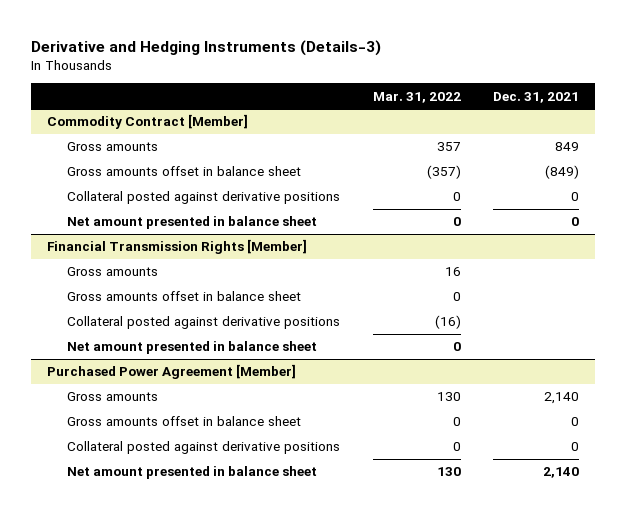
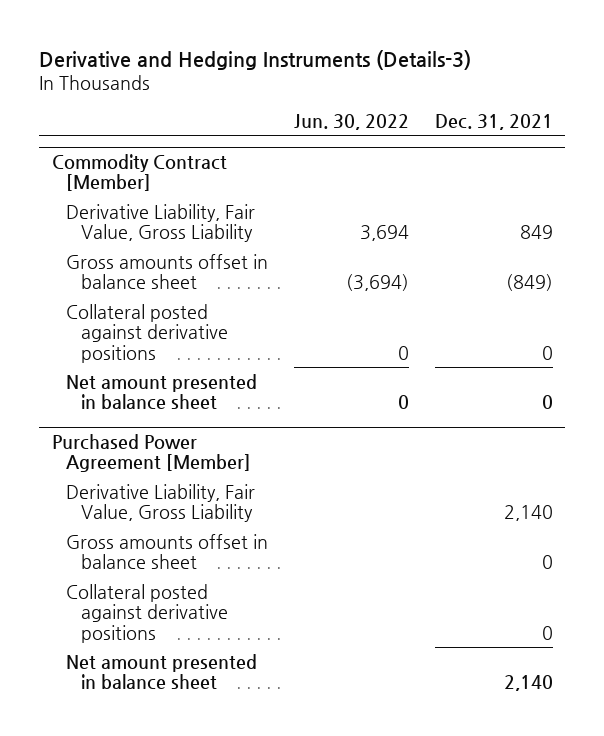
[372,91,461,103] Mar. 31, 2022 -> none
none -> [294,114,410,131] Jun. 30, 2022
[67,142,159,152] Gross amounts -> [66,203,256,243] Derivative Liability, Fair Value, Gross Liability
[46,239,307,255] Financial Transmission Rights [Member] -> none
[67,267,159,277] Gross amounts -> none
[67,291,302,302] Gross amounts offset in balance sheet -> none
[67,316,341,330] Collateral posted against derivative positions -> none
[67,341,318,355] Net amount presented in balance sheet -> none
[67,392,159,402] Gross amounts -> [66,483,256,523] Derivative Liability, Fair Value, Gross Liability

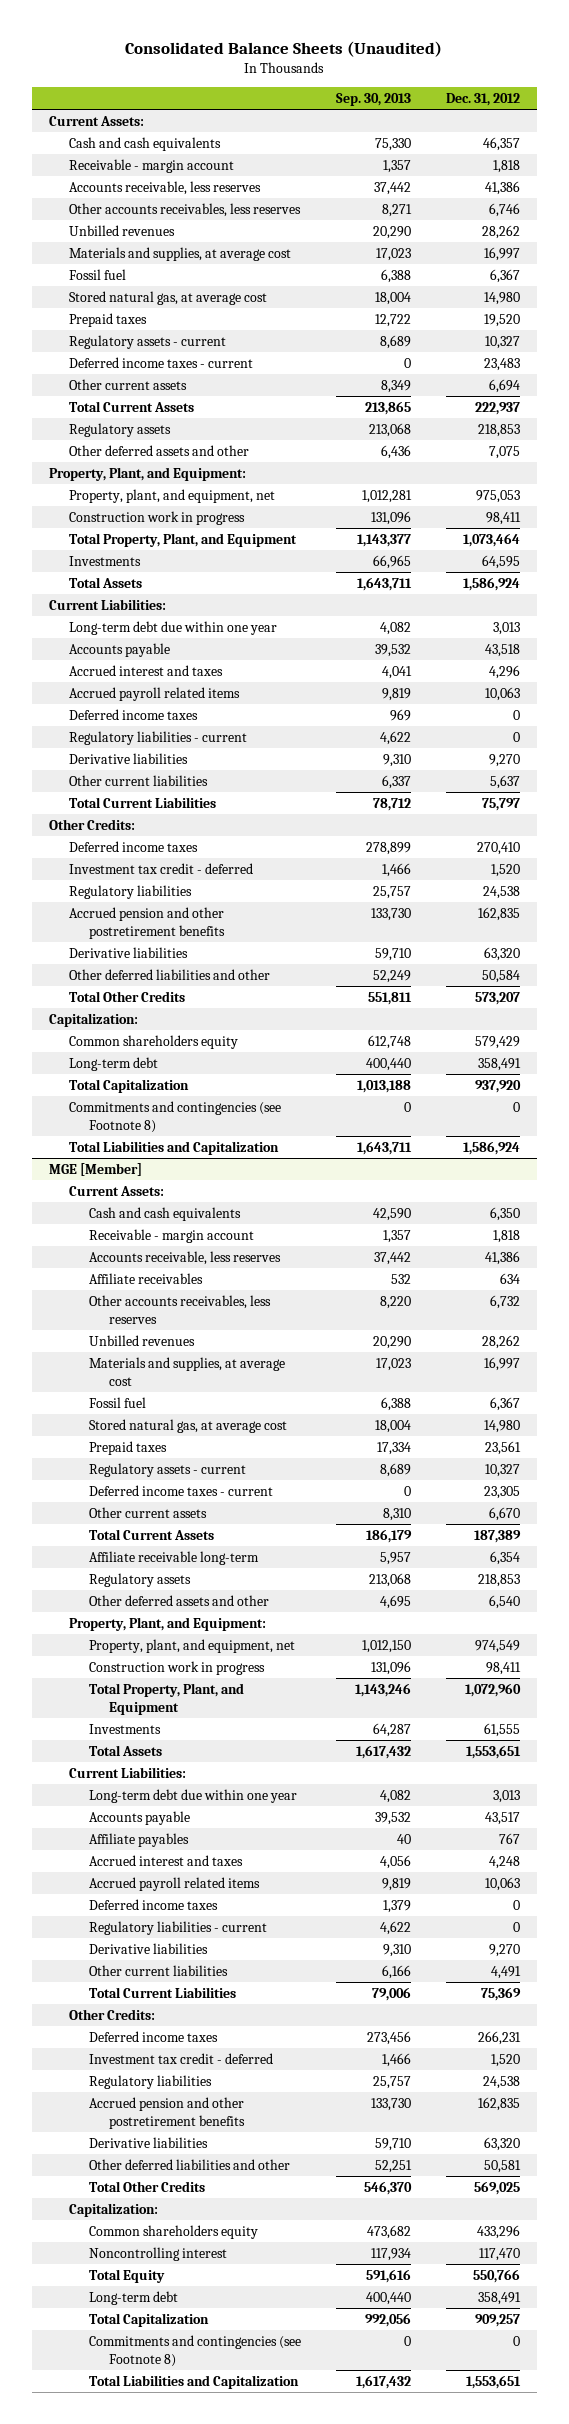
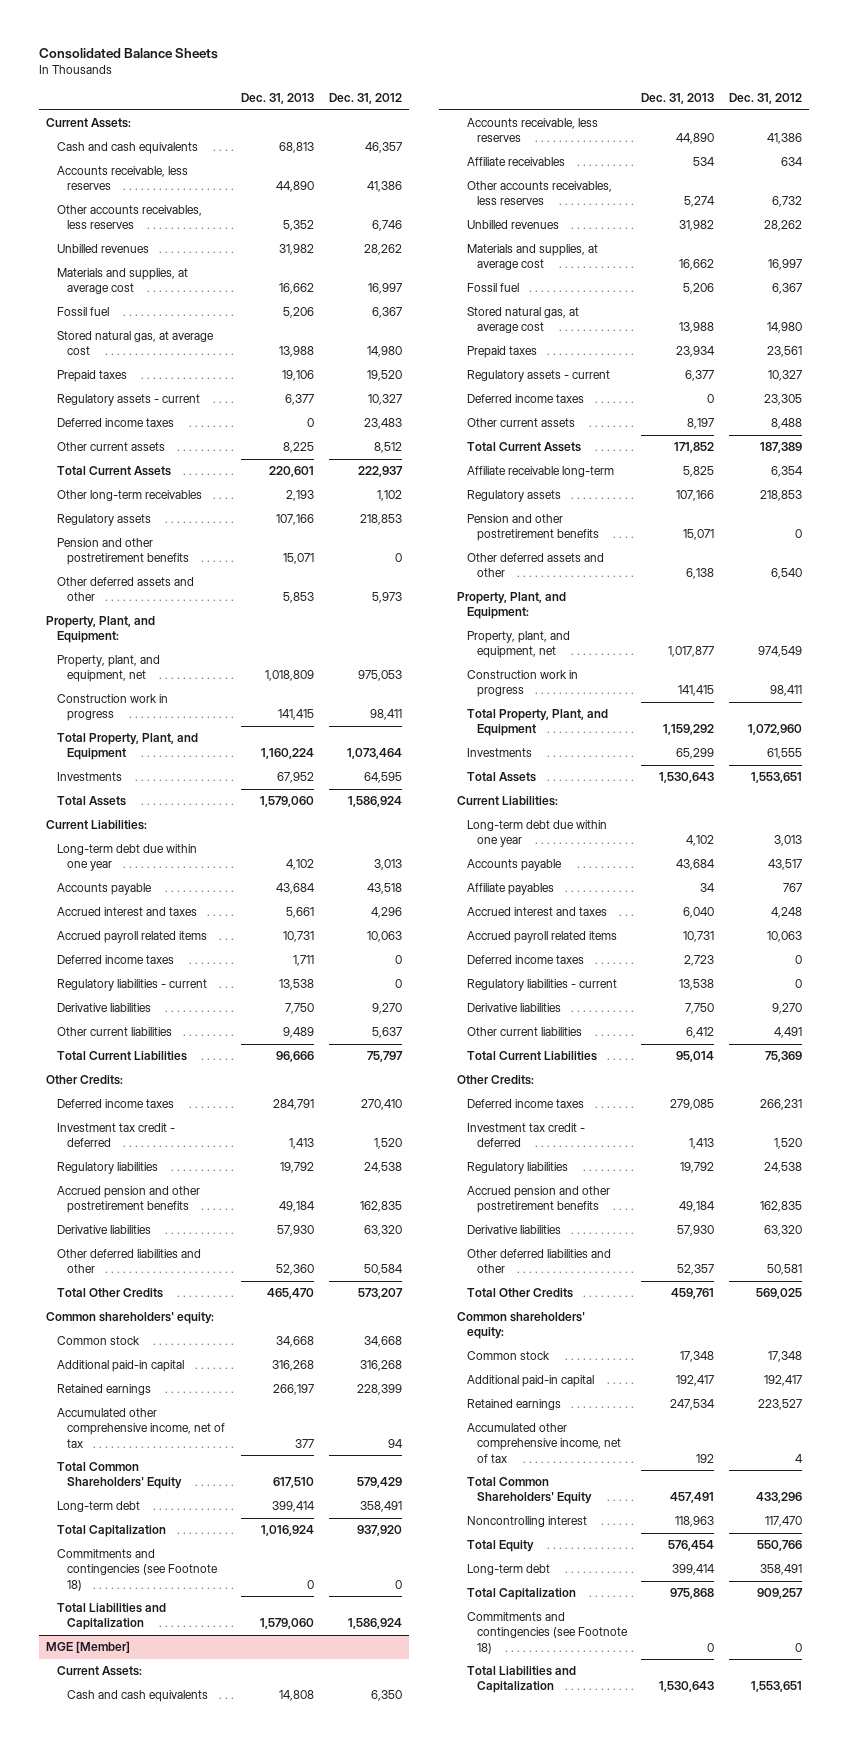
[125,40,443,57] Consolidated Balance Sheets (Unaudited) -> [39,47,219,59] Consolidated Balance Sheets
[335,93,411,107] Sep. 30, 2013 -> none
none -> [241,93,315,105] Dec. 31, 2013
[69,158,235,173] Receivable - margin account -> none
[69,356,254,368] Deferred income taxes - current -> [56,418,174,428] Deferred income taxes
[488,378,520,393] 6,694 -> [374,442,403,454] 8,512
none -> [56,490,202,502] Other long-term receivables
none -> [56,538,189,566] Pension and other postretirement benefits
[488,445,520,459] 7,075 -> [372,592,403,604] 5,973
[49,1012,139,1027] Capitalization: -> none
none -> [46,1312,215,1325] Common shareholders' equity:
none -> [56,1336,140,1346] Common stock
none -> [56,1360,184,1373] Additional paid-in capital
none -> [56,1384,151,1396] Retained earnings
none -> [56,1408,225,1448] Accumulated other comprehensive income, net of tax
[69,1034,239,1049] Common shareholders equity -> [56,1462,182,1490] Total Common Shareholders' Equity
[69,1100,282,1133] Commitments and contingencies (see Footnote 8) -> [56,1549,218,1591] Commitments and contingencies (see Footnote 18)
[89,1228,255,1243] Receivable - margin account -> none
[89,1484,274,1496] Deferred income taxes - current -> [466,394,584,404] Deferred income taxes
[488,1506,520,1521] 6,670 -> [770,418,802,430] 8,488
none -> [466,514,599,542] Pension and other postretirement benefits
[69,2202,159,2217] Capitalization: -> none
none -> [456,1312,585,1340] Common shareholders' equity:
none -> [466,1351,550,1361] Common stock
none -> [466,1375,594,1388] Additional paid-in capital
none -> [466,1399,561,1411] Retained earnings
none -> [466,1423,621,1463] Accumulated other comprehensive income, net of tax
[89,2224,259,2239] Common shareholders equity -> [466,1477,592,1505] Total Common Shareholders' Equity
[89,2334,302,2367] Commitments and contingencies (see Footnote 8) -> [466,1612,628,1654] Commitments and contingencies (see Footnote 18)

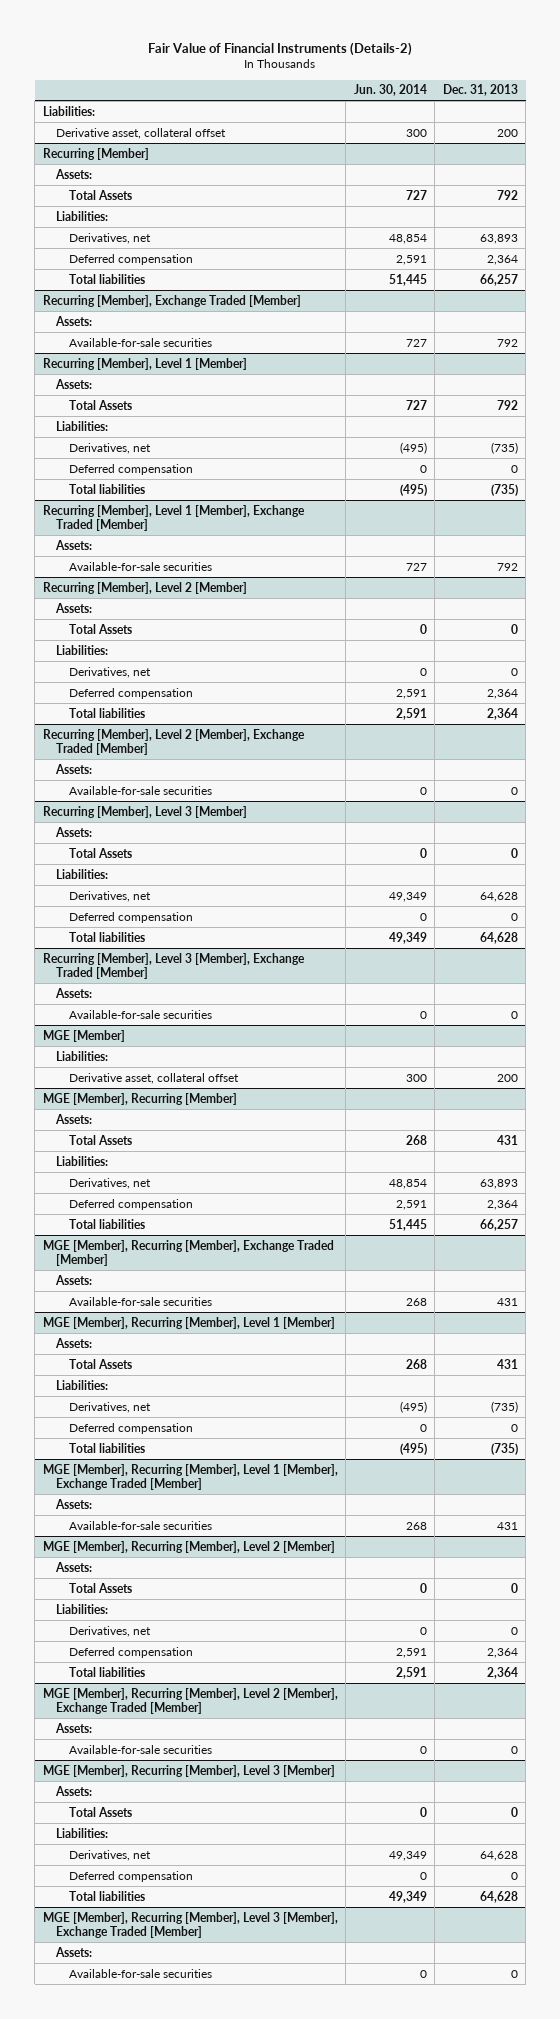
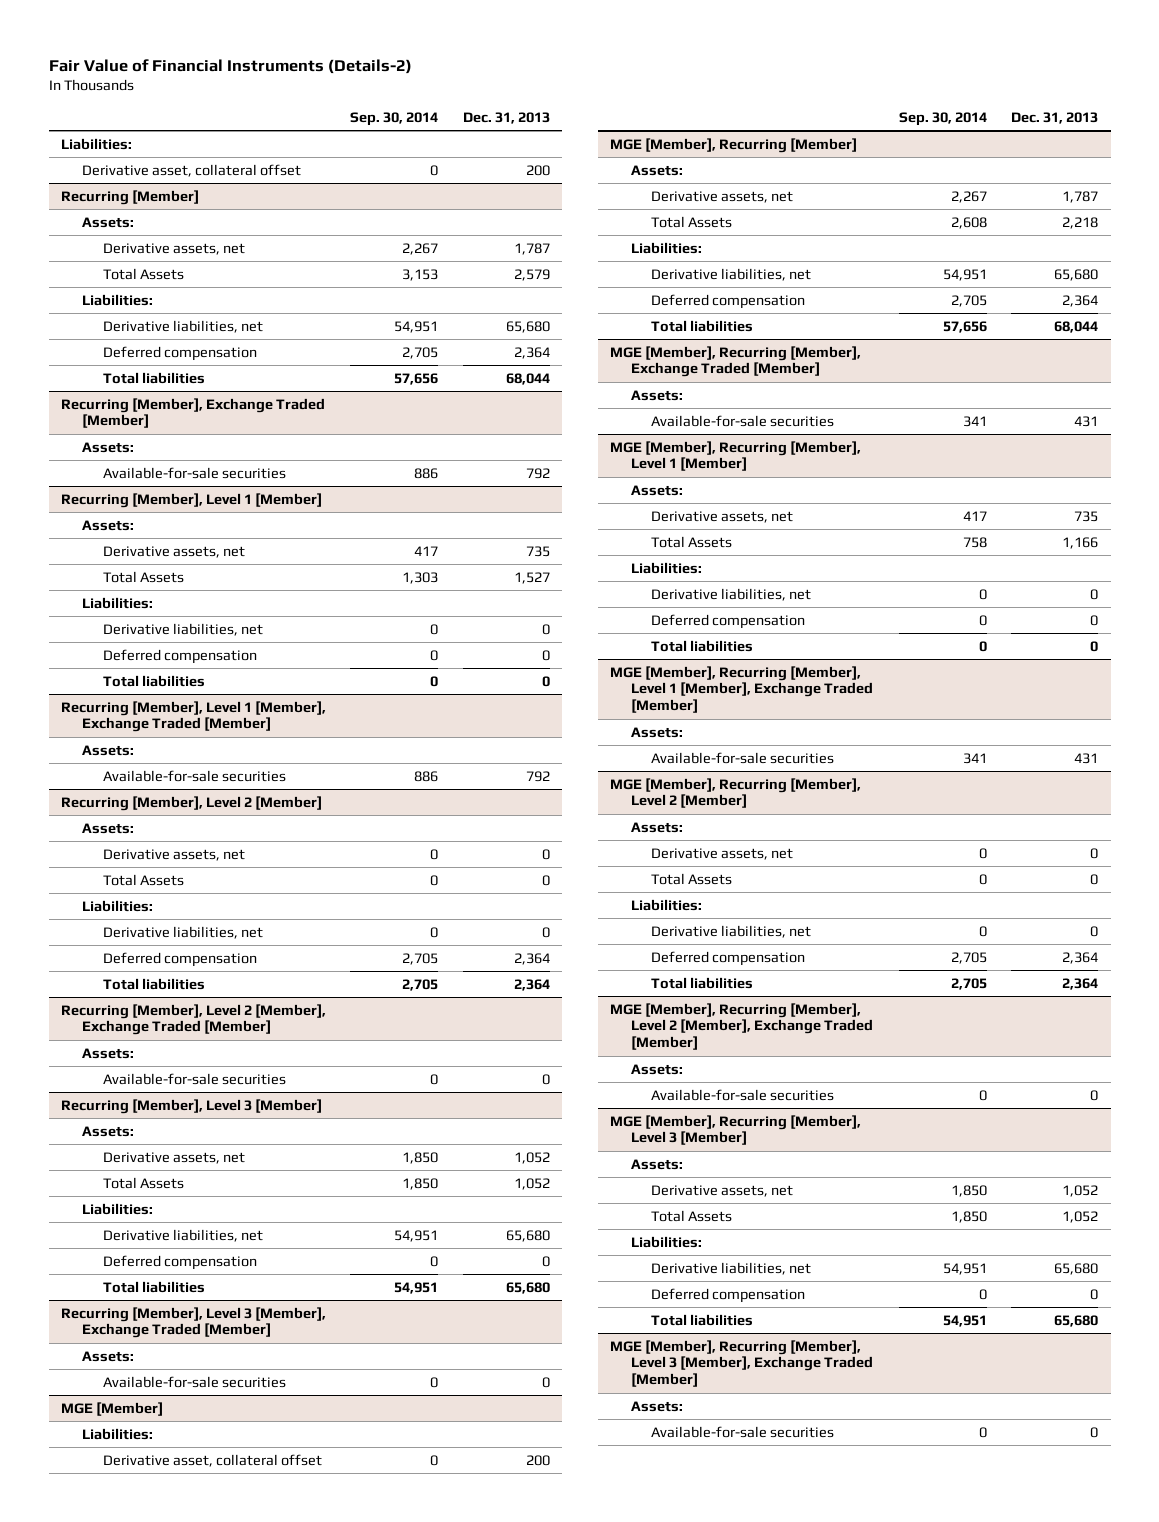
[353,84,427,97] Jun. 30, 2014 -> none
none -> [350,112,439,127] Sep. 30, 2014
none -> [102,242,245,255] Derivative assets, net
[496,189,518,200] 792 -> [513,268,550,281] 2,579
[69,232,152,244] Derivatives, net -> none
none -> [102,319,263,333] Derivative liabilities, net
[479,273,518,286] 66,257 -> [505,372,550,385] 68,044
none -> [102,545,245,558] Derivative assets, net
[496,399,518,410] 792 -> [513,571,550,584] 1,527
[69,442,152,454] Derivatives, net -> none
none -> [102,622,263,636] Derivative liabilities, net
[490,483,518,496] (735) -> [541,675,550,687] 0
none -> [102,848,245,861] Derivative assets, net
[69,666,152,678] Derivatives, net -> none
none -> [102,925,263,939] Derivative liabilities, net
none -> [102,1151,245,1164] Derivative assets, net
[510,847,518,858] 0 -> [513,1177,550,1190] 1,052
[69,890,152,902] Derivatives, net -> none
none -> [102,1228,263,1242] Derivative liabilities, net
[479,931,518,944] 64,628 -> [505,1281,550,1294] 65,680
none -> [651,190,794,203] Derivative assets, net
[496,1134,518,1145] 431 -> [1062,216,1099,229] 2,218
[69,1177,152,1189] Derivatives, net -> none
none -> [651,267,812,281] Derivative liabilities, net
[479,1218,518,1231] 66,257 -> [1054,320,1099,333] 68,044
none -> [651,510,794,523] Derivative assets, net
[496,1358,518,1369] 431 -> [1062,536,1099,549] 1,166
[69,1401,152,1413] Derivatives, net -> none
none -> [651,587,812,601] Derivative liabilities, net
[490,1442,518,1455] (735) -> [1090,640,1099,652] 0
none -> [651,847,794,860] Derivative assets, net
[69,1625,152,1637] Derivatives, net -> none
none -> [651,924,812,938] Derivative liabilities, net
none -> [651,1184,794,1197] Derivative assets, net
[510,1806,518,1817] 0 -> [1062,1210,1099,1223] 1,052
[69,1849,152,1861] Derivatives, net -> none
none -> [651,1261,812,1275] Derivative liabilities, net
[479,1890,518,1903] 64,628 -> [1054,1314,1099,1327] 65,680

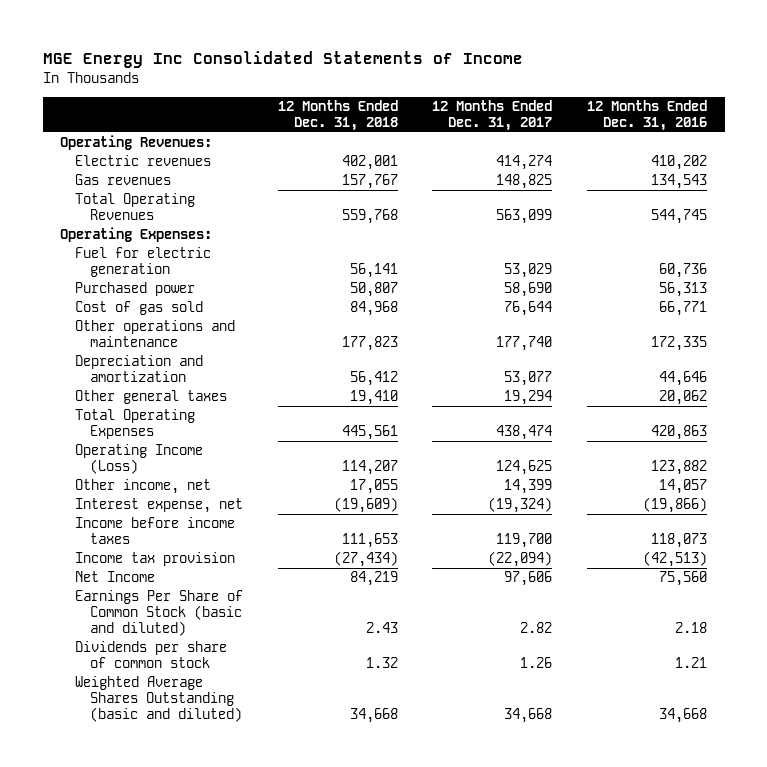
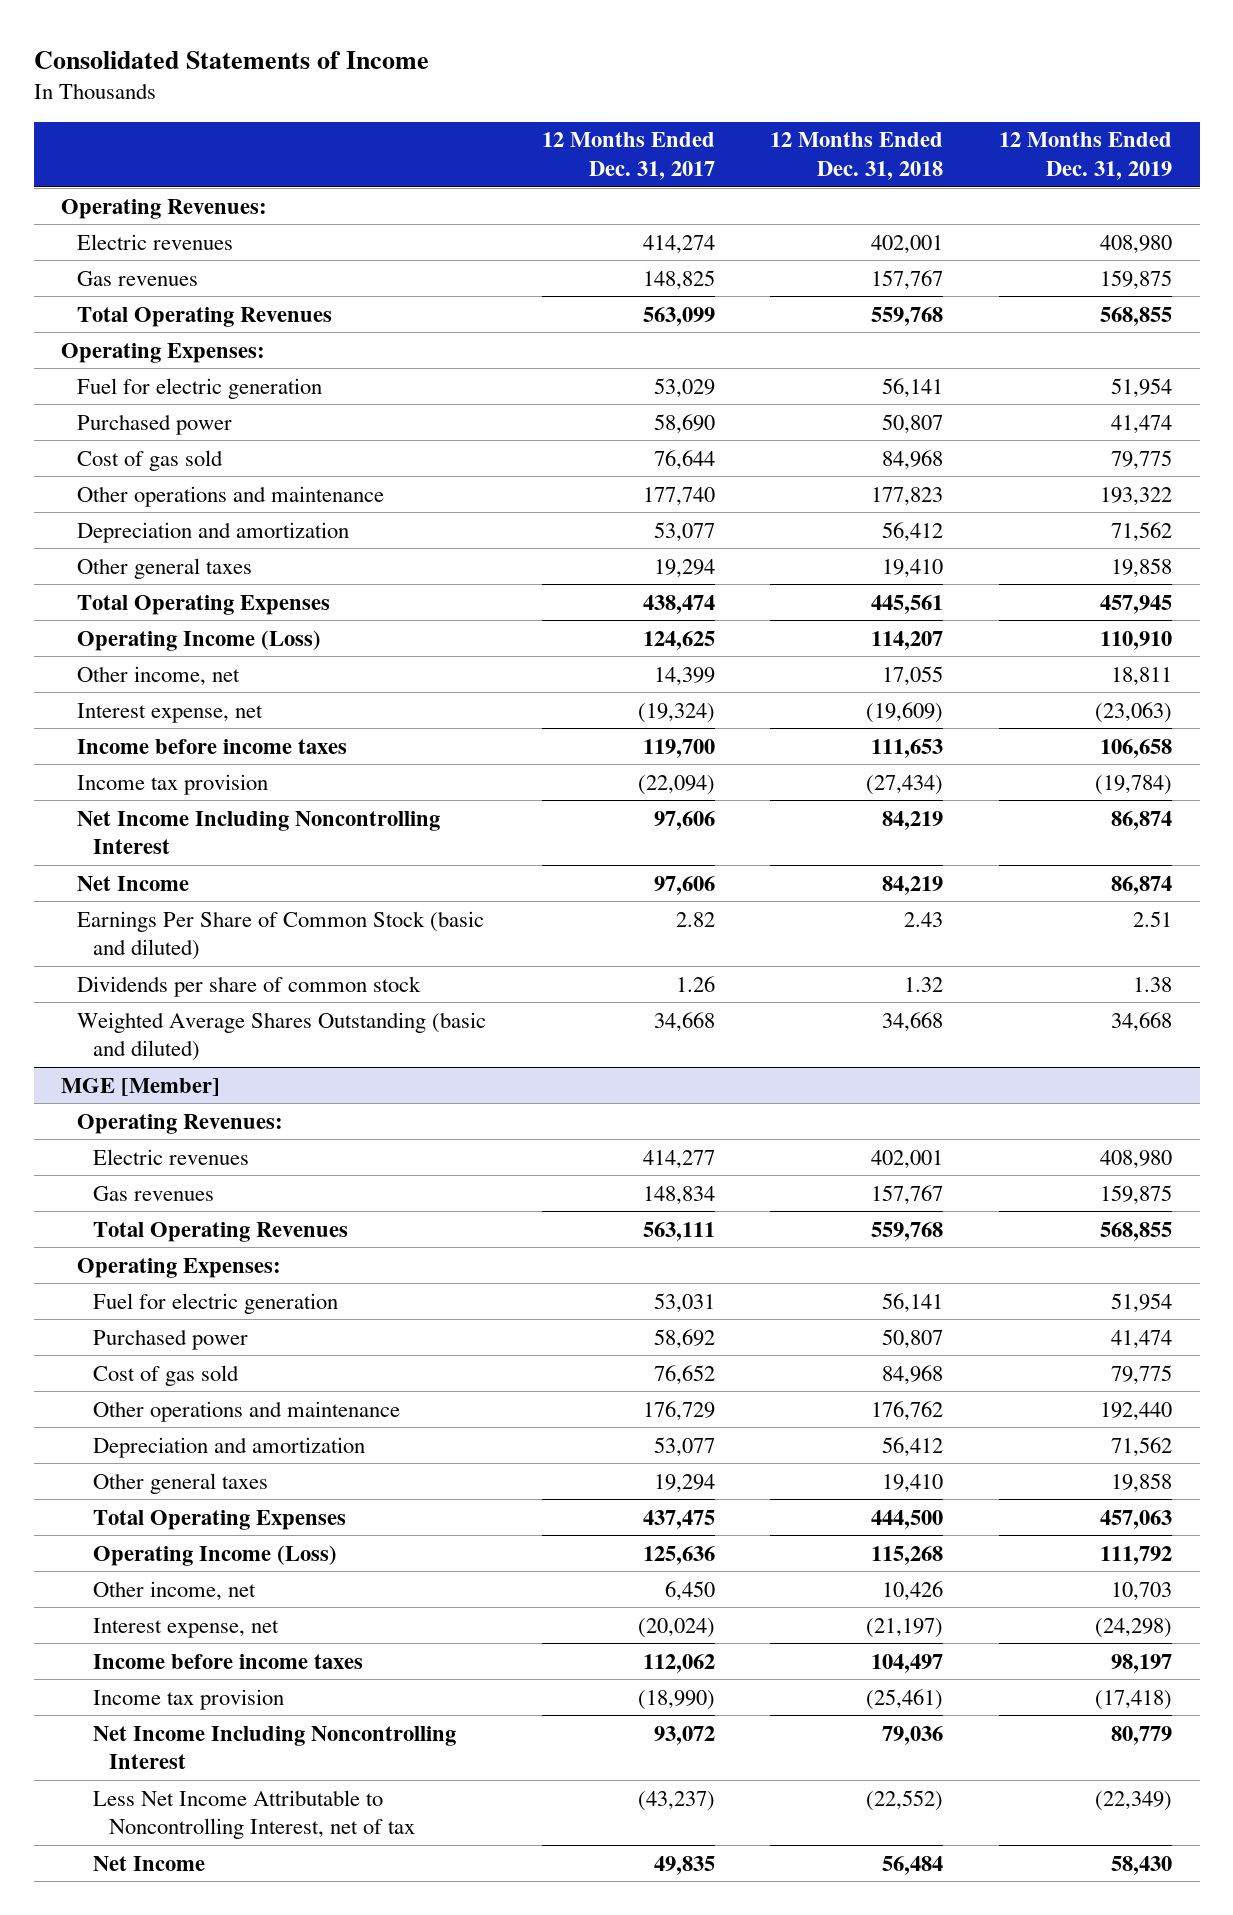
[42,51,523,69] MGE Energy Inc Consolidated Statements of Income -> [33,50,429,69] Consolidated Statements of Income
[587,100,708,131] 12 Months Ended Dec. 31, 2016 -> none
none -> [998,132,1172,180] 12 Months Ended Dec. 31, 2019
none -> [77,810,441,855] Net Income Including Noncontrolling Interest
none -> [61,1077,221,1096] MGE [Member]
none -> [77,1113,284,1134] Operating Revenues:
none -> [93,1148,250,1165] Electric revenues
none -> [93,1185,215,1201] Gas revenues
none -> [93,1221,349,1242] Total Operating Revenues
none -> [77,1257,282,1278] Operating Expenses:
none -> [93,1292,339,1314] Fuel for electric generation
none -> [93,1328,249,1350] Purchased power
none -> [93,1364,240,1386] Cost of gas sold
none -> [93,1400,401,1422] Other operations and maintenance
none -> [93,1436,366,1458] Depreciation and amortization
none -> [93,1472,269,1494] Other general taxes
none -> [93,1509,347,1530] Total Operating Expenses
none -> [93,1544,338,1566] Operating Income (Loss)
none -> [93,1580,257,1601] Other income, net
none -> [93,1617,280,1638] Interest expense, net
none -> [93,1653,364,1669] Income before income taxes
none -> [93,1688,285,1710] Income tax provision
none -> [93,1725,457,1770] Net Income Including Noncontrolling Interest
none -> [93,1789,416,1840] Less Net Income Attributable to Noncontrolling Interest, net of tax
none -> [93,1855,206,1871] Net Income

